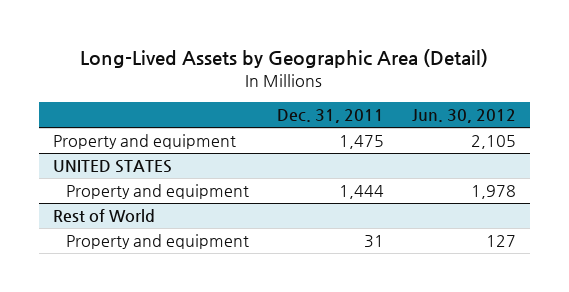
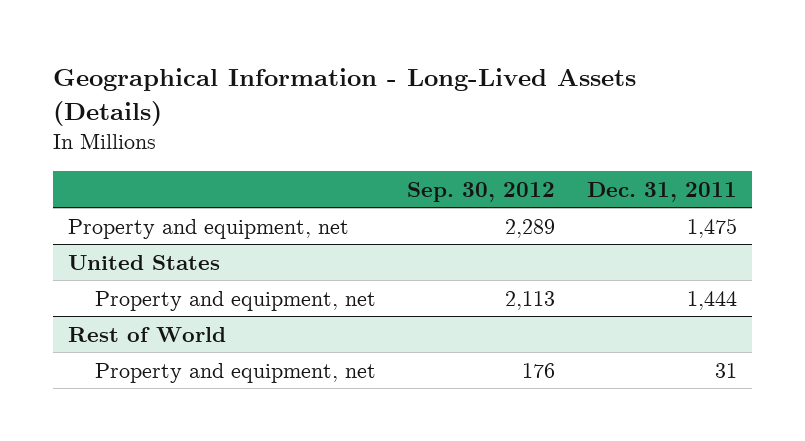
[80,48,489,68] Long-Lived Assets by Geographic Area (Detail) -> [52,68,636,126] Geographical Information - Long-Lived Assets (Details)
[412,109,517,124] Jun. 30, 2012 -> none
none -> [407,181,556,202] Sep. 30, 2012
[52,134,236,150] Property and equipment -> [68,218,350,239] Property and equipment, net
[52,160,172,174] UNITED STATES -> [68,254,221,270] United States
[66,184,250,200] Property and equipment -> [95,290,377,311] Property and equipment, net
[66,234,250,250] Property and equipment -> [95,362,377,383] Property and equipment, net

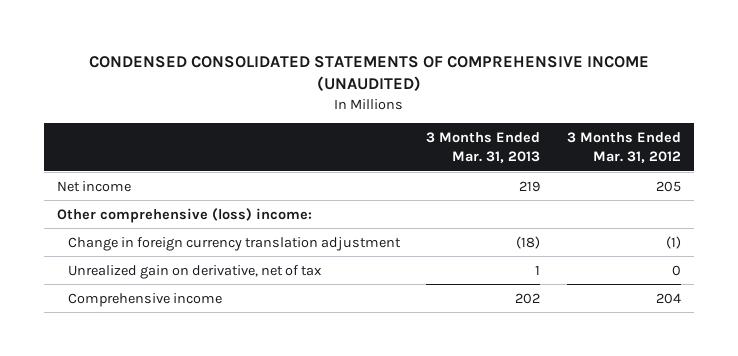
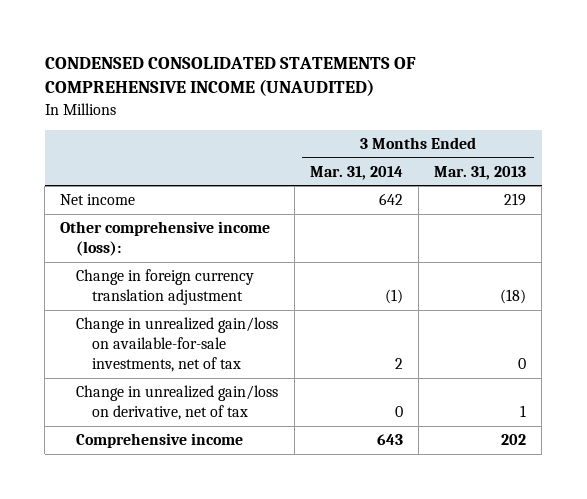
[566,132,681,163] 3 Months Ended Mar. 31, 2012 -> none
none -> [309,165,403,180] Mar. 31, 2014
[57,207,313,223] Other comprehensive (loss) income: -> [60,221,271,257] Other comprehensive income (loss):
none -> [76,317,279,373] Change in unrealized gain/loss on available-for-sale investments, net of tax
[67,264,322,279] Unrealized gain on derivative, net of tax -> [76,385,279,421] Change in unrealized gain/loss on derivative, net of tax

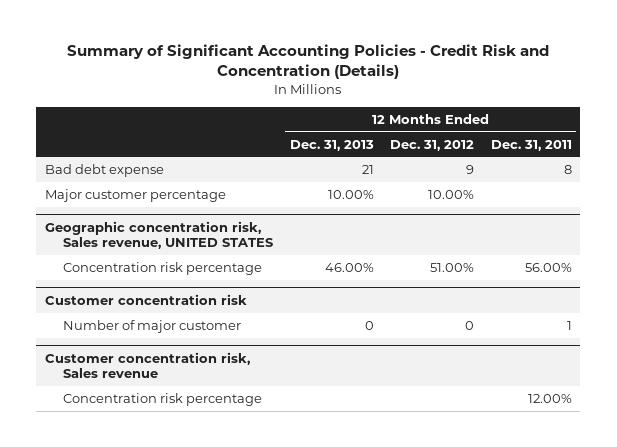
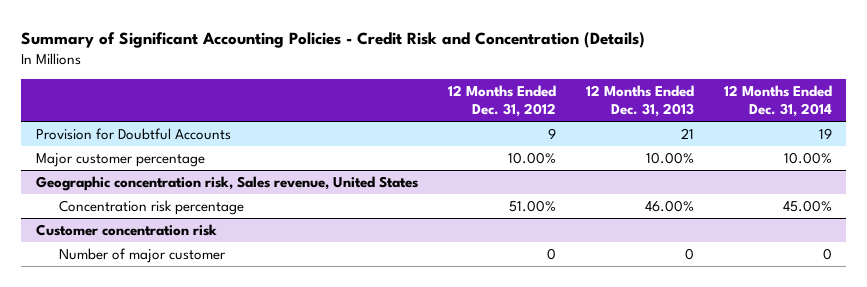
[490,139,572,151] Dec. 31, 2011 -> none
none -> [723,85,832,117] 12 Months Ended Dec. 31, 2014
[44,163,164,177] Bad debt expense -> [35,127,231,140] Provision for Doubtful Accounts
[44,220,273,250] Geographic concentration risk, Sales revenue, UNITED STATES -> [35,175,418,191] Geographic concentration risk, Sales revenue, United States
[44,351,250,379] Customer concentration risk, Sales revenue -> none
[62,392,262,406] Concentration risk percentage -> none

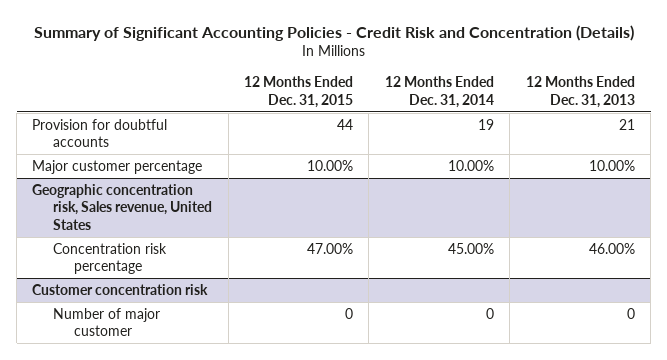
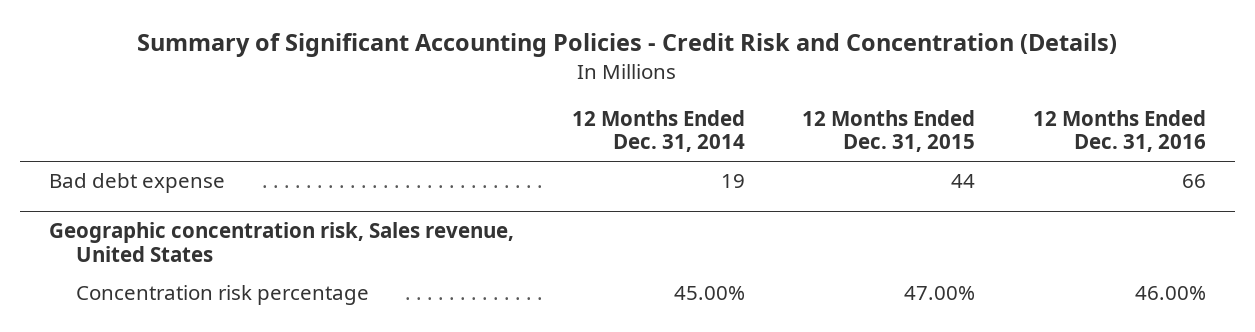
[525,76,635,108] 12 Months Ended Dec. 31, 2013 -> none
none -> [1033,109,1207,153] 12 Months Ended Dec. 31, 2016
[32,159,203,174] Major customer percentage -> none
[32,118,168,148] Provision for doubtful accounts -> [48,173,225,194] Bad debt expense
[32,283,209,295] Customer concentration risk -> none
[53,307,161,337] Number of major customer -> none

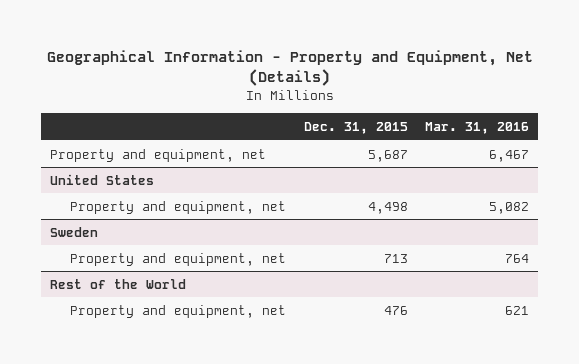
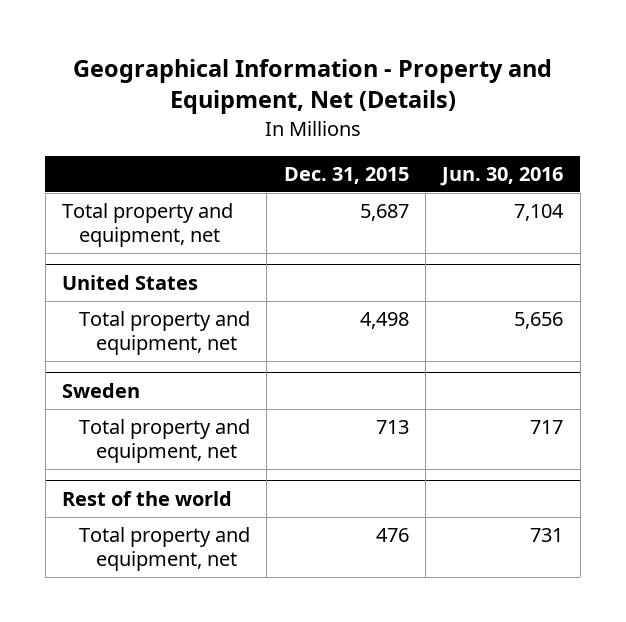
[425,122,530,135] Mar. 31, 2016 -> none
none -> [440,167,564,187] Jun. 30, 2016
[49,148,266,162] Property and equipment, net -> [62,203,234,248] Total property and equipment, net
[70,200,287,214] Property and equipment, net -> [79,311,251,356] Total property and equipment, net
[70,252,287,266] Property and equipment, net -> [79,419,251,464] Total property and equipment, net
[49,278,186,289] Rest of the World -> [62,491,233,507] Rest of the world
[70,304,287,318] Property and equipment, net -> [79,527,251,572] Total property and equipment, net

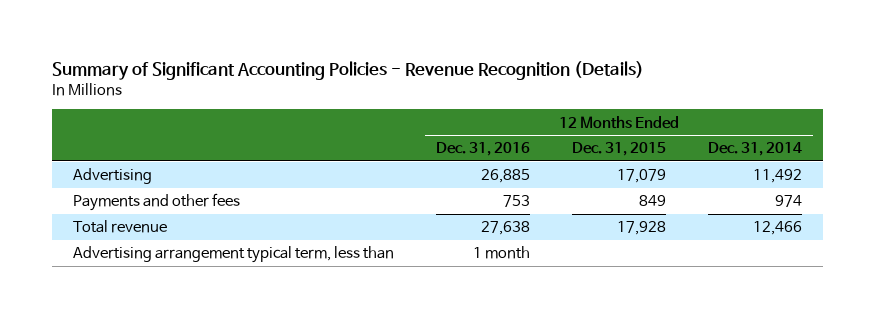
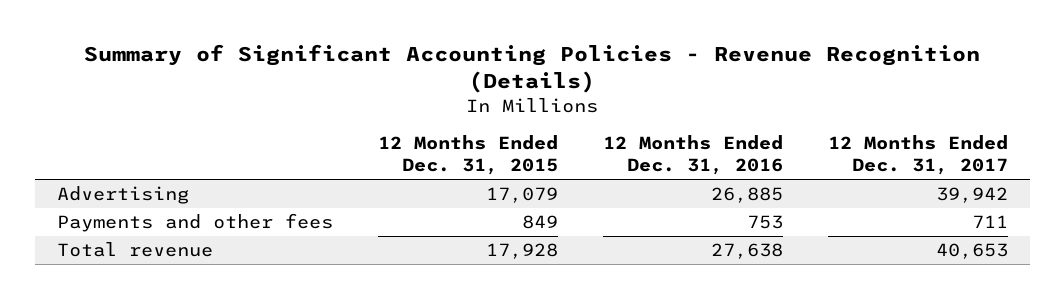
[708,142,803,157] Dec. 31, 2014 -> none
none -> [827,134,1008,176] 12 Months Ended Dec. 31, 2017
[72,246,394,264] Advertising arrangement typical term, less than -> none

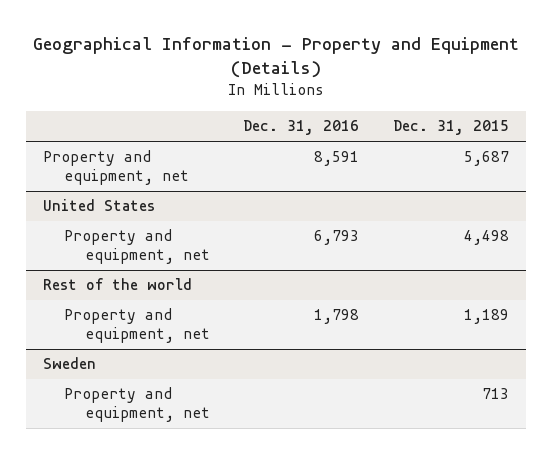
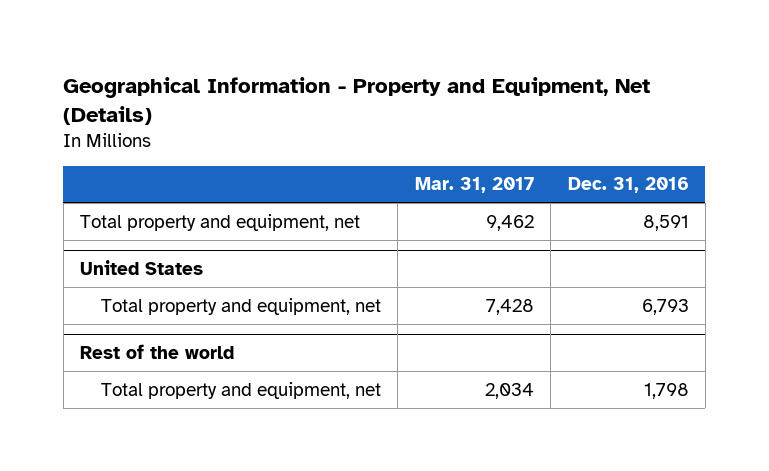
[33,37,520,79] Geographical Information - Property and Equipment (Details) -> [63,76,651,125] Geographical Information - Property and Equipment, Net (Details)
[393,120,510,136] Dec. 31, 2015 -> none
none -> [414,177,534,194] Mar. 31, 2017
[43,150,189,185] Property and equipment, net -> [80,213,361,231] Total property and equipment, net
[63,229,210,264] Property and equipment, net -> [100,297,381,315] Total property and equipment, net
[43,357,97,370] Sweden -> none
[63,387,210,422] Property and equipment, net -> none
[63,308,210,343] Property and equipment, net -> [100,381,381,399] Total property and equipment, net

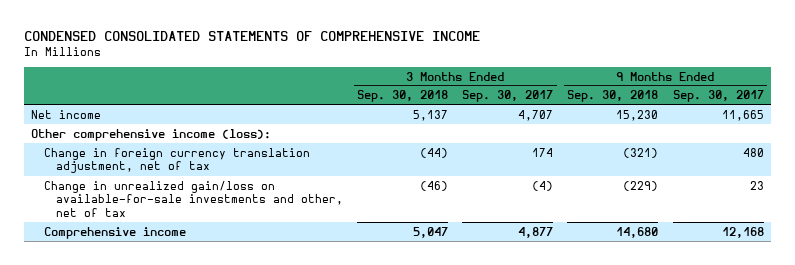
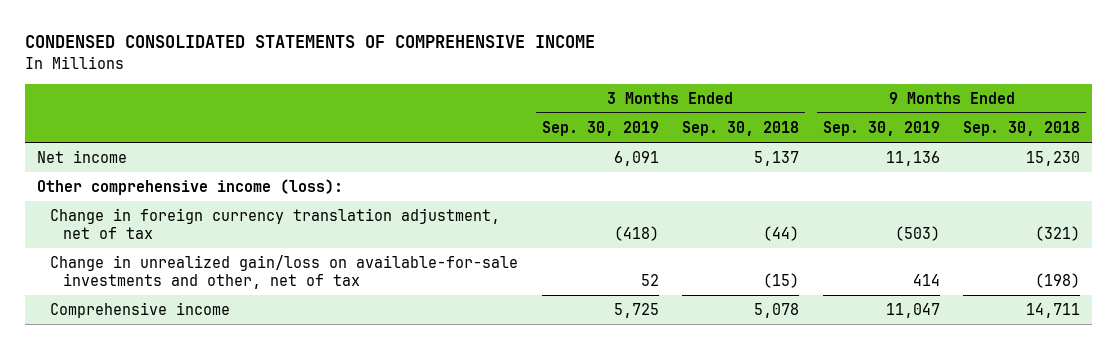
[462,90,554,103] Sep. 30, 2017 -> none
[672,90,764,103] Sep. 30, 2017 -> none
none -> [541,121,659,137] Sep. 30, 2019
none -> [822,121,940,137] Sep. 30, 2019
[420,180,449,191] (46) -> [763,273,800,289] (15)
[623,180,659,191] (229) -> [1035,273,1081,289] (198)
[413,226,449,238] 5,047 -> [754,303,800,319] 5,078
[616,226,659,238] 14,680 -> [1026,303,1081,319] 14,711

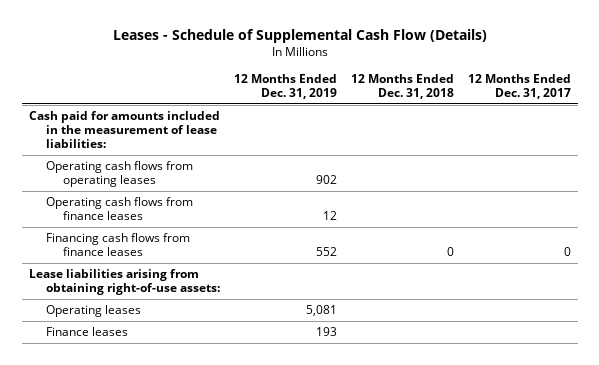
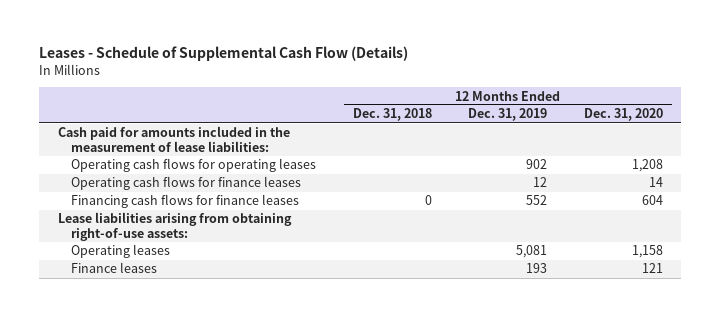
[467,73,571,100] 12 Months Ended Dec. 31, 2017 -> none
none -> [583,108,663,122] Dec. 31, 2020
[46,161,194,188] Operating cash flows from operating leases -> [71,158,317,173] Operating cash flows for operating leases
[46,197,194,221] Operating cash flows from finance leases -> [71,176,302,191] Operating cash flows for finance leases
[46,233,191,257] Financing cash flows from finance leases -> [71,194,300,209] Financing cash flows for finance leases

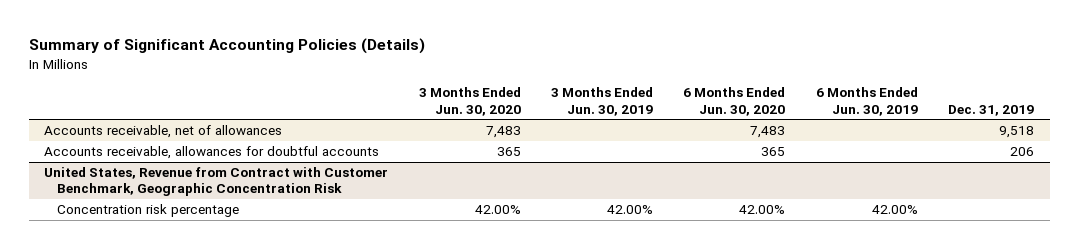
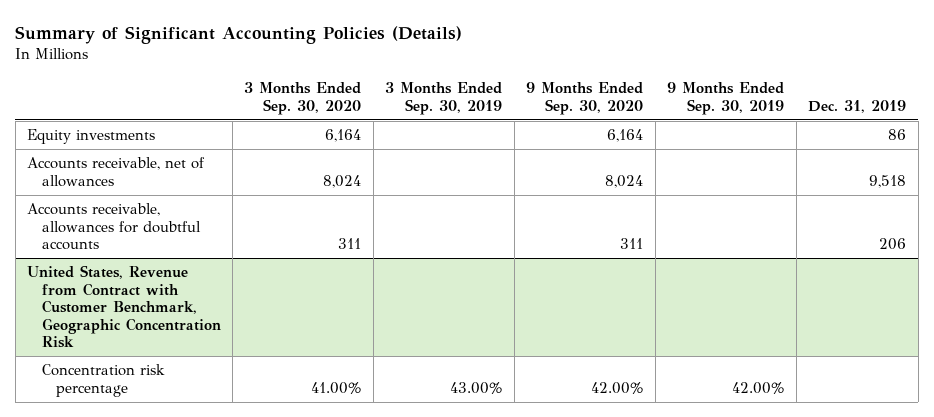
[418,87,521,116] 3 Months Ended Jun. 30, 2020 -> none
[551,87,654,116] 3 Months Ended Jun. 30, 2019 -> none
[683,87,786,116] 6 Months Ended Jun. 30, 2020 -> none
[815,87,918,116] 6 Months Ended Jun. 30, 2019 -> none
none -> [244,82,362,115] 3 Months Ended Sep. 30, 2020
none -> [385,82,503,115] 3 Months Ended Sep. 30, 2019
none -> [526,82,644,115] 9 Months Ended Sep. 30, 2020
none -> [667,82,785,115] 9 Months Ended Sep. 30, 2019
none -> [27,129,156,145] Equity investments

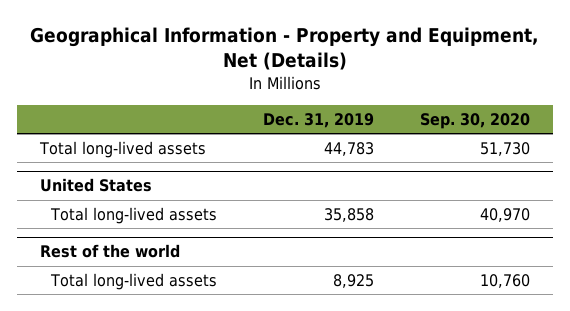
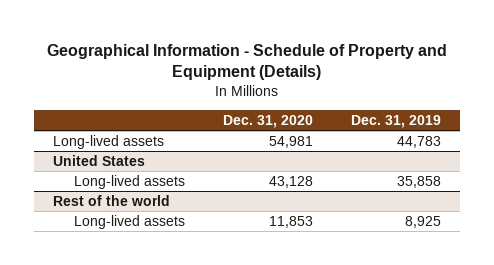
[29,26,539,71] Geographical Information - Property and Equipment, Net (Details) -> [47,43,448,81] Geographical Information - Schedule of Property and Equipment (Details)
[419,113,530,130] Sep. 30, 2020 -> none
none -> [222,115,313,129] Dec. 31, 2020
[38,141,206,159] Total long-lived assets -> [53,134,165,149] Long-lived assets
[50,207,218,225] Total long-lived assets -> [73,174,185,189] Long-lived assets
[50,273,218,291] Total long-lived assets -> [73,214,185,229] Long-lived assets

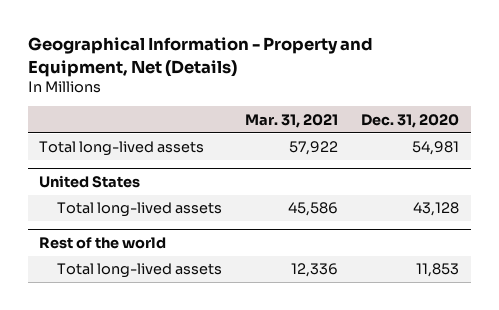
[47,43,448,81] Geographical Information - Schedule of Property and Equipment (Details) -> [27,37,373,77] Geographical Information - Property and Equipment, Net (Details)
[350,115,441,129] Dec. 31, 2019 -> none
none -> [245,113,339,128] Mar. 31, 2021
[53,134,165,149] Long-lived assets -> [39,141,205,157] Total long-lived assets
[73,174,185,189] Long-lived assets -> [56,202,222,218] Total long-lived assets
[73,214,185,229] Long-lived assets -> [56,263,222,279] Total long-lived assets

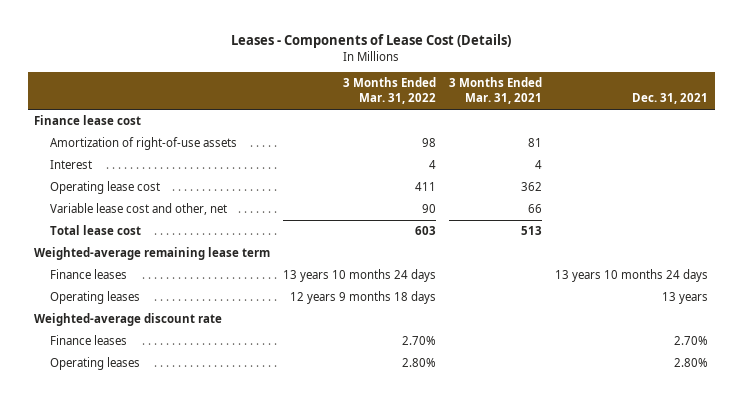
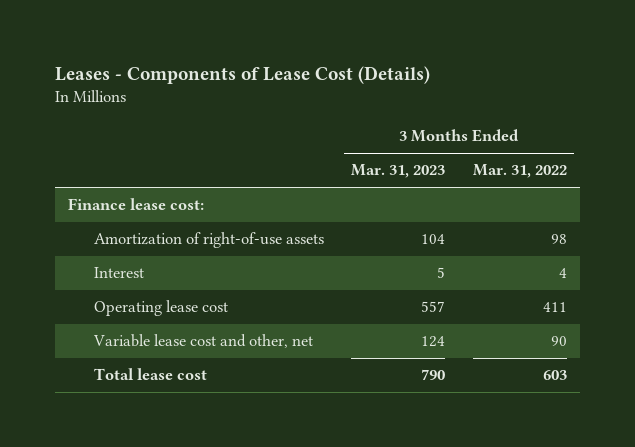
[449,77,543,105] 3 Months Ended Mar. 31, 2021 -> none
[632,93,709,105] Dec. 31, 2021 -> none
none -> [351,164,446,179] Mar. 31, 2023
[34,114,142,125] Finance lease cost -> [68,198,205,211] Finance lease cost:
[34,246,271,260] Weighted-average remaining lease term -> none
[50,268,128,279] Finance leases -> none
[50,290,141,304] Operating leases -> none
[34,312,223,326] Weighted-average discount rate -> none
[50,334,128,345] Finance leases -> none
[50,356,141,370] Operating leases -> none

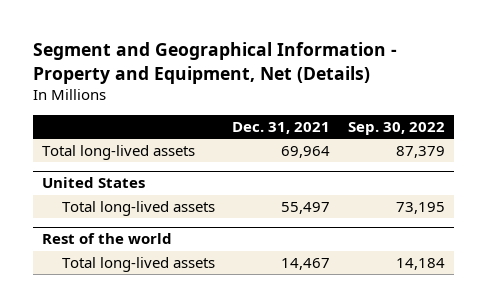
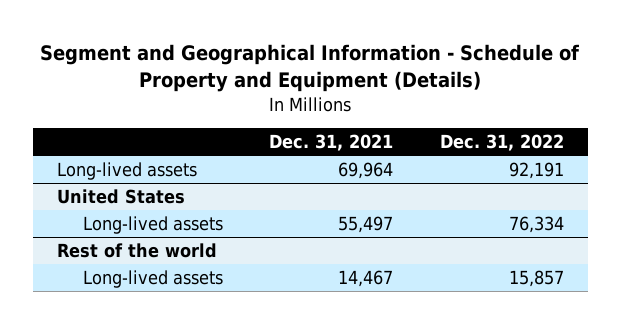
[32,42,397,84] Segment and Geographical Information - Property and Equipment, Net (Details) -> [40,44,580,93] Segment and Geographical Information - Schedule of Property and Equipment (Details)
[347,121,445,135] Sep. 30, 2022 -> none
none -> [440,134,565,152] Dec. 31, 2022
[41,144,195,160] Total long-lived assets -> [56,161,197,180] Long-lived assets
[61,200,215,216] Total long-lived assets -> [82,215,223,234] Long-lived assets
[61,256,215,272] Total long-lived assets -> [82,269,223,288] Long-lived assets

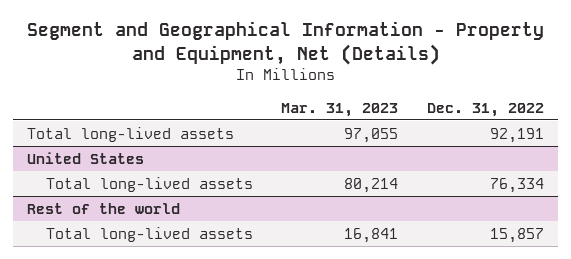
[40,44,580,93] Segment and Geographical Information - Schedule of Property and Equipment (Details) -> [26,21,544,65] Segment and Geographical Information - Property and Equipment, Net (Details)
[269,134,394,152] Dec. 31, 2021 -> none
none -> [281,102,399,117] Mar. 31, 2023
[56,161,197,180] Long-lived assets -> [27,126,235,142] Total long-lived assets
[82,215,223,234] Long-lived assets -> [45,176,253,192] Total long-lived assets
[82,269,223,288] Long-lived assets -> [45,226,253,242] Total long-lived assets

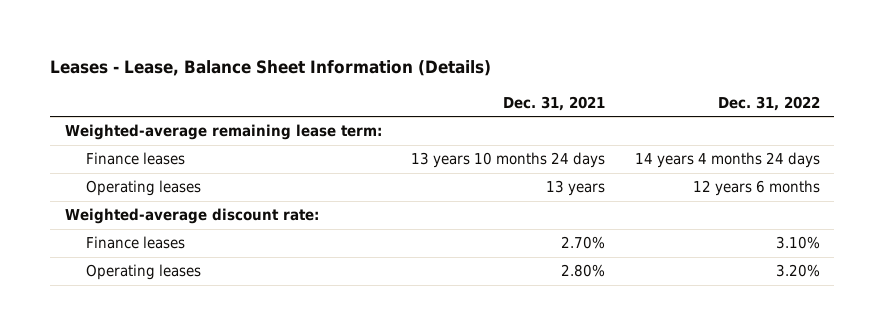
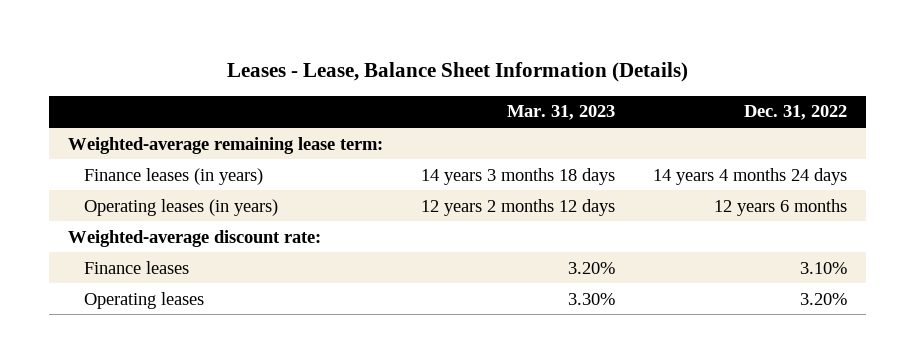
[503,95,606,111] Dec. 31, 2021 -> none
none -> [507,105,616,121] Mar. 31, 2023
[85,152,185,166] Finance leases -> [84,167,264,185] Finance leases (in years)
[85,180,201,197] Operating leases -> [84,198,279,216] Operating leases (in years)

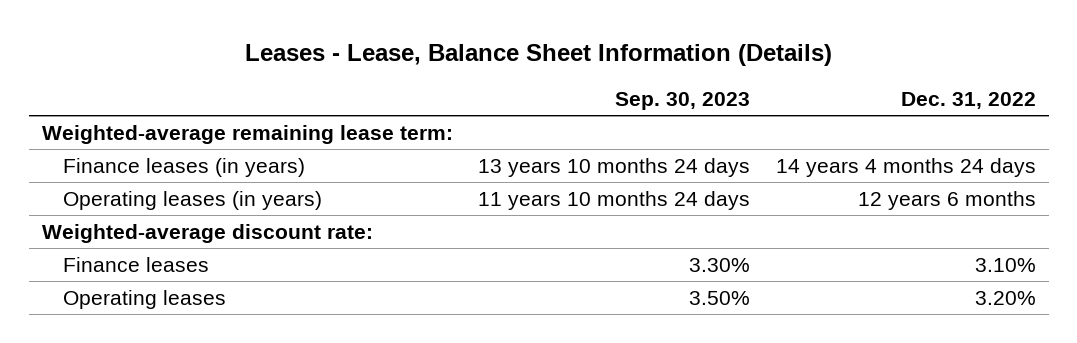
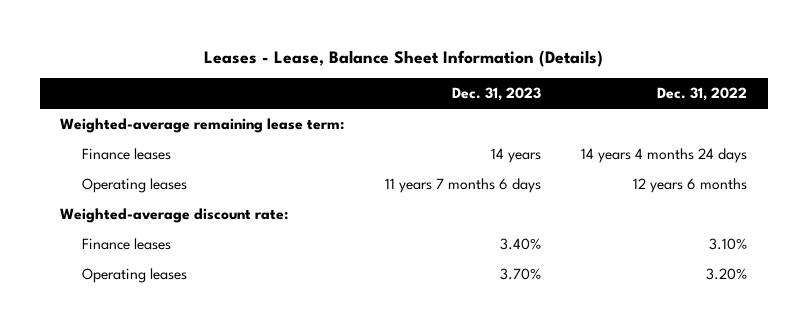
[615,91,751,110] Sep. 30, 2023 -> none
none -> [451,87,541,102] Dec. 31, 2023
[62,157,305,177] Finance leases (in years) -> [82,147,172,160] Finance leases
[62,190,322,210] Operating leases (in years) -> [82,177,188,193] Operating leases

